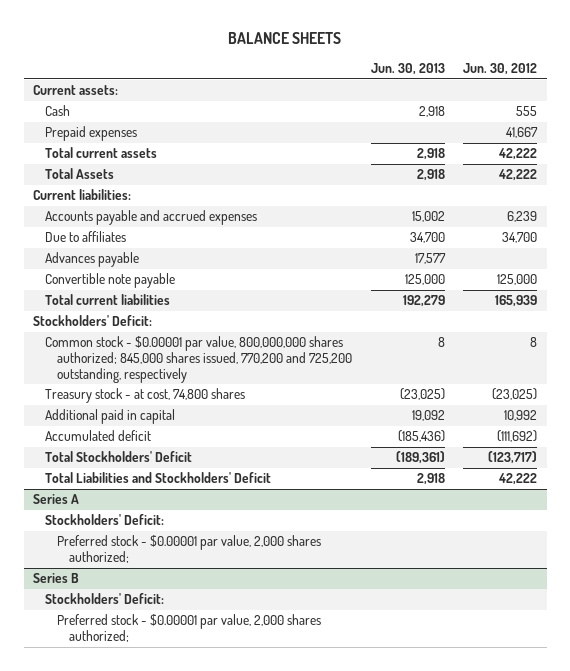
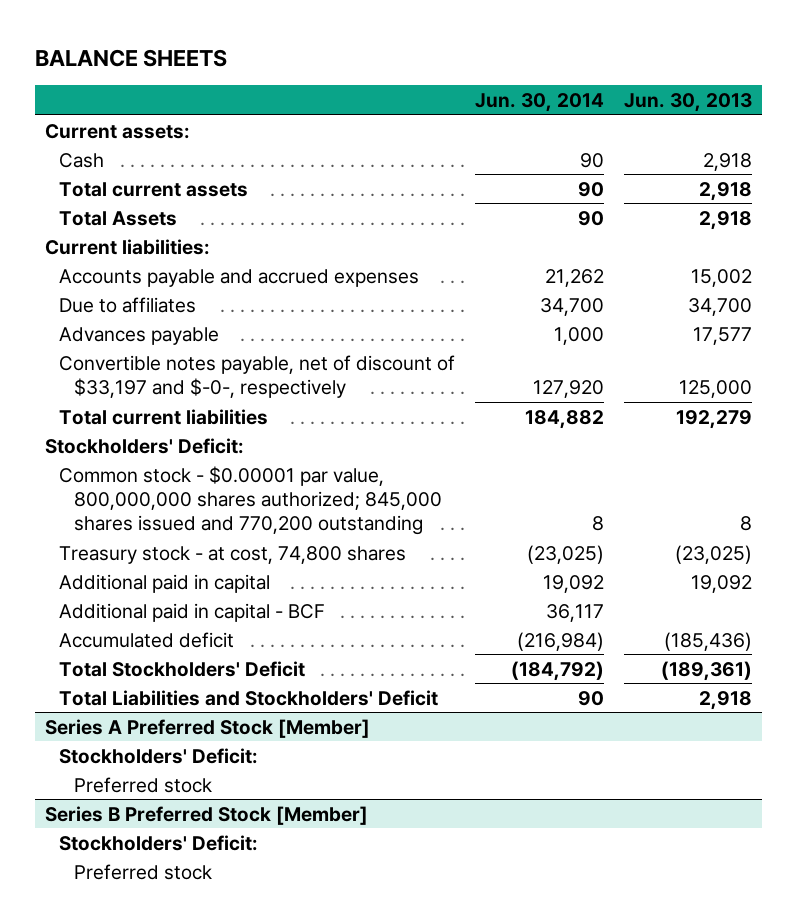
[463,63,538,76] Jun. 30, 2012 -> none
none -> [475,93,605,113] Jun. 30, 2014
[44,126,137,142] Prepaid expenses -> none
[44,273,175,289] Convertible note payable -> [59,354,456,399] Convertible notes payable, net of discount of $33,197 and $-0-, respectively
[44,336,353,383] Common stock - $0.00001 par value, 800,000,000 shares authorized; 845,000 shares issued, 770,200 and 725,200 outstanding, respectively -> [59,465,442,536] Common stock - $0.00001 par value, 800,000,000 shares authorized; 845,000 shares issued and 770,200 outstanding
none -> [59,602,326,622] Additional paid in capital - BCF
[32,494,79,505] Series A -> [44,718,370,738] Series A Preferred Stock [Member]
[57,535,322,564] Preferred stock - $0.00001 par value, 2,000 shares authorized; -> [73,776,212,793] Preferred stock
[32,573,79,584] Series B -> [44,805,368,825] Series B Preferred Stock [Member]
[57,614,322,643] Preferred stock - $0.00001 par value, 2,000 shares authorized; -> [73,863,212,880] Preferred stock

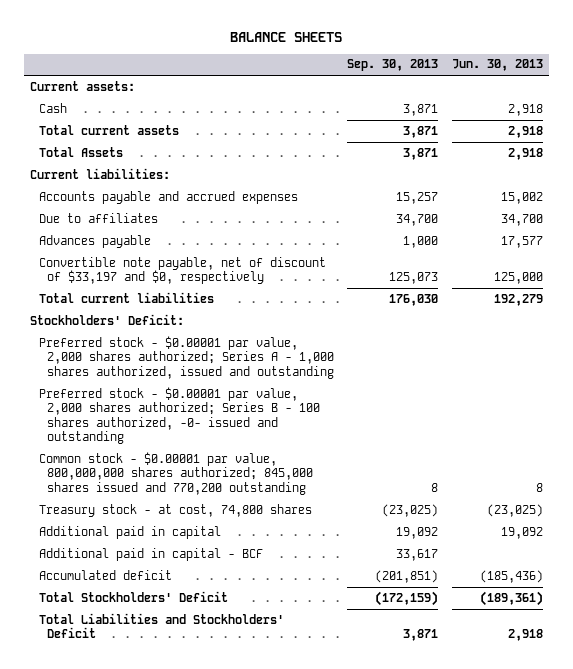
[475,93,605,113] Jun. 30, 2014 -> none
none -> [347,59,439,72] Sep. 30, 2013
[59,354,456,399] Convertible notes payable, net of discount of $33,197 and $-0-, respectively -> [38,256,326,285] Convertible note payable, net of discount of $33,197 and $0, respectively
none -> [38,335,335,379] Preferred stock - $0.00001 par value, 2,000 shares authorized; Series A - 1,000 shares authorized, issued and outstanding
none -> [38,386,321,445] Preferred stock - $0.00001 par value, 2,000 shares authorized; Series B - 100 shares authorized, -0- issued and outstanding
[44,718,370,738] Series A Preferred Stock [Member] -> none
[59,747,259,764] Stockholders' Deficit: -> none
[73,776,212,793] Preferred stock -> none
[44,805,368,825] Series B Preferred Stock [Member] -> none
[59,834,259,851] Stockholders' Deficit: -> none
[73,863,212,880] Preferred stock -> none

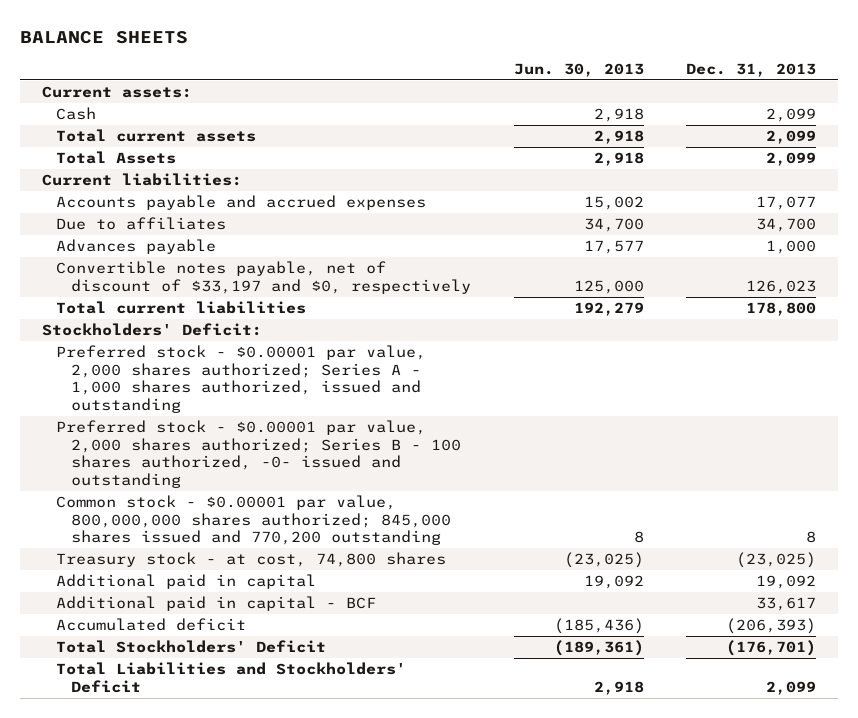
[347,59,439,72] Sep. 30, 2013 -> none
none -> [686,62,817,77] Dec. 31, 2013
[38,256,326,285] Convertible note payable, net of discount of $33,197 and $0, respectively -> [56,261,471,294] Convertible notes payable, net of discount of $33,197 and $0, respectively

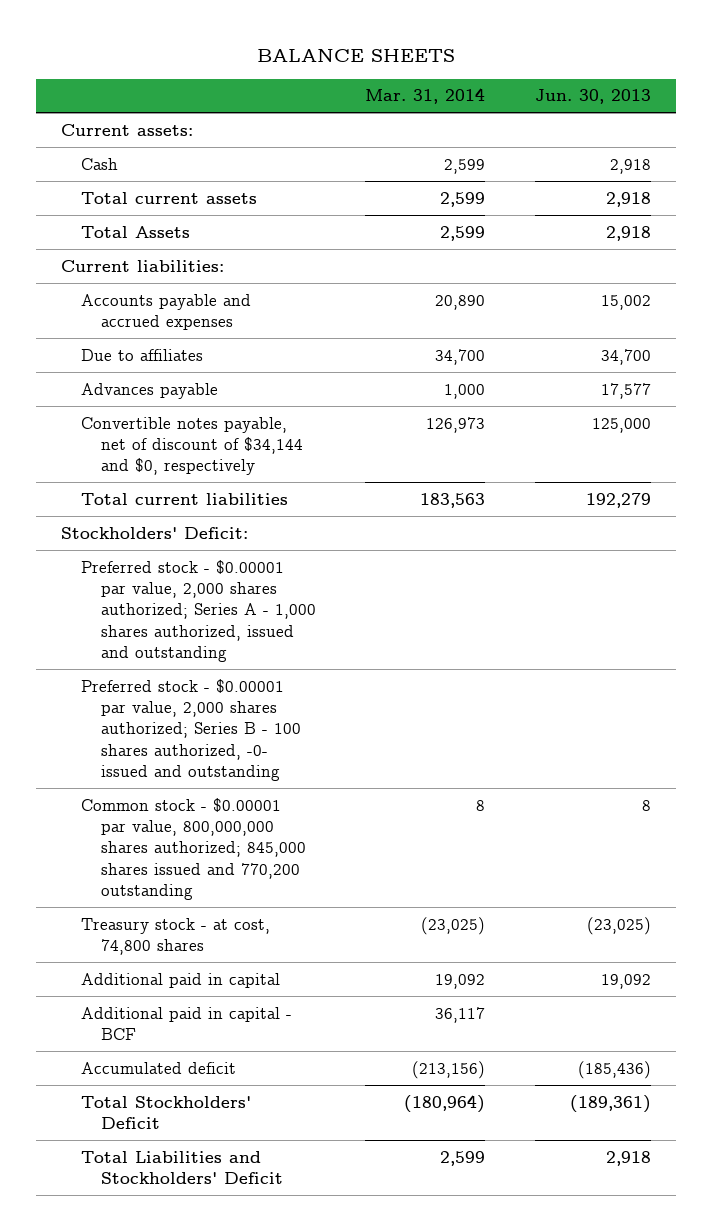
[686,62,817,77] Dec. 31, 2013 -> none
none -> [365,88,486,105] Mar. 31, 2014
[56,261,471,294] Convertible notes payable, net of discount of $33,197 and $0, respectively -> [80,416,303,476] Convertible notes payable, net of discount of $34,144 and $0, respectively

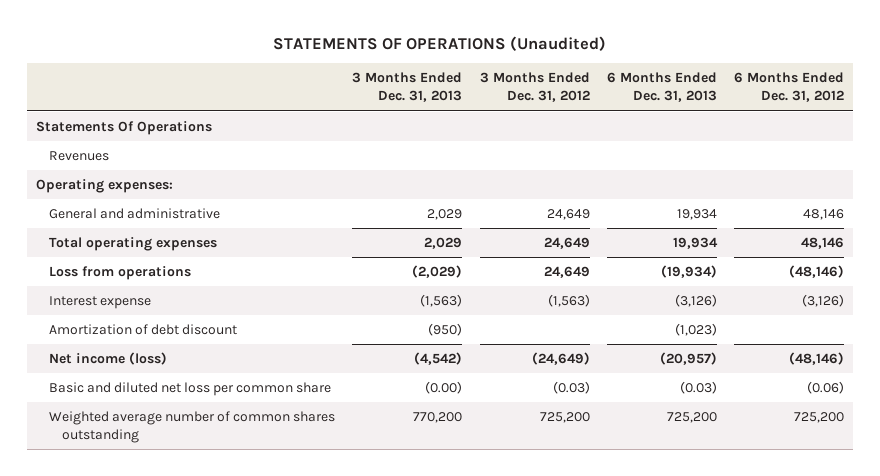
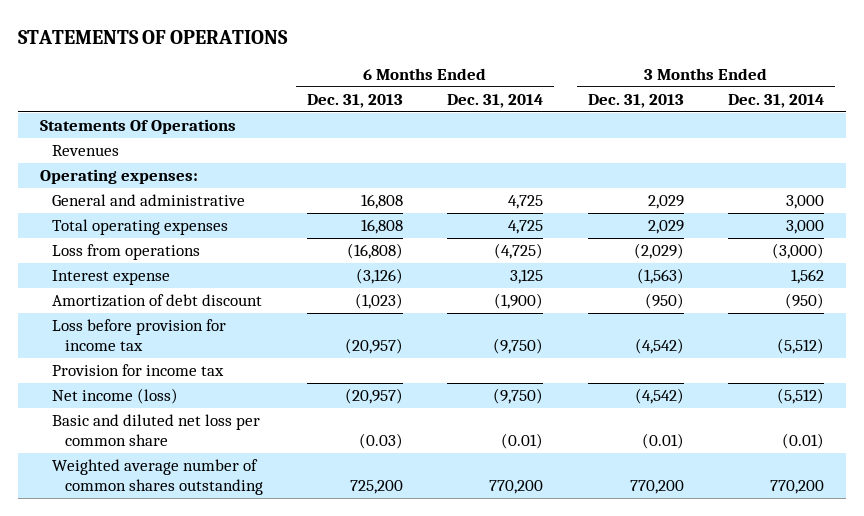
[272,35,606,51] STATEMENTS OF OPERATIONS (Unaudited) -> [17,30,288,45] STATEMENTS OF OPERATIONS
[479,72,590,103] 3 Months Ended Dec. 31, 2012 -> none
[734,72,845,103] 6 Months Ended Dec. 31, 2012 -> none
none -> [447,93,544,108] Dec. 31, 2014
none -> [727,93,824,108] Dec. 31, 2014
[676,209,717,221] 19,934 -> [360,194,403,210] 16,808
[672,237,718,250] 19,934 -> [360,219,403,235] 16,808
[660,265,717,279] (19,934) -> [346,243,403,260] (16,808)
none -> [52,319,227,352] Loss before provision for income tax
none -> [52,364,225,377] Provision for income tax
[425,381,463,395] (0.00) -> [641,433,684,450] (0.01)

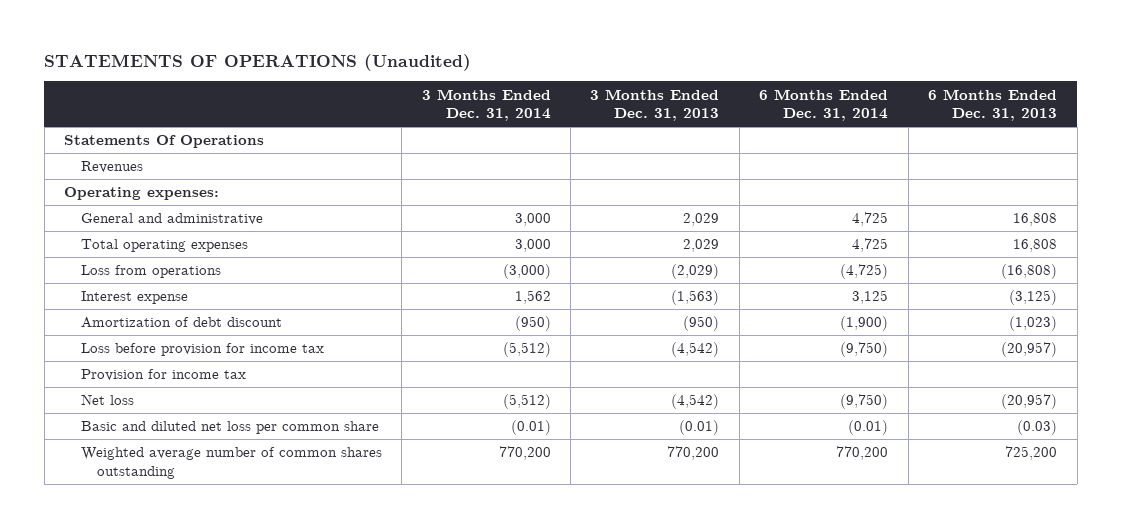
[17,30,288,45] STATEMENTS OF OPERATIONS -> [44,53,472,71] STATEMENTS OF OPERATIONS (Unaudited)
[355,268,403,285] (3,126) -> [1009,290,1058,306] (3,125)
[52,388,179,405] Net income (loss) -> [80,394,134,406] Net loss

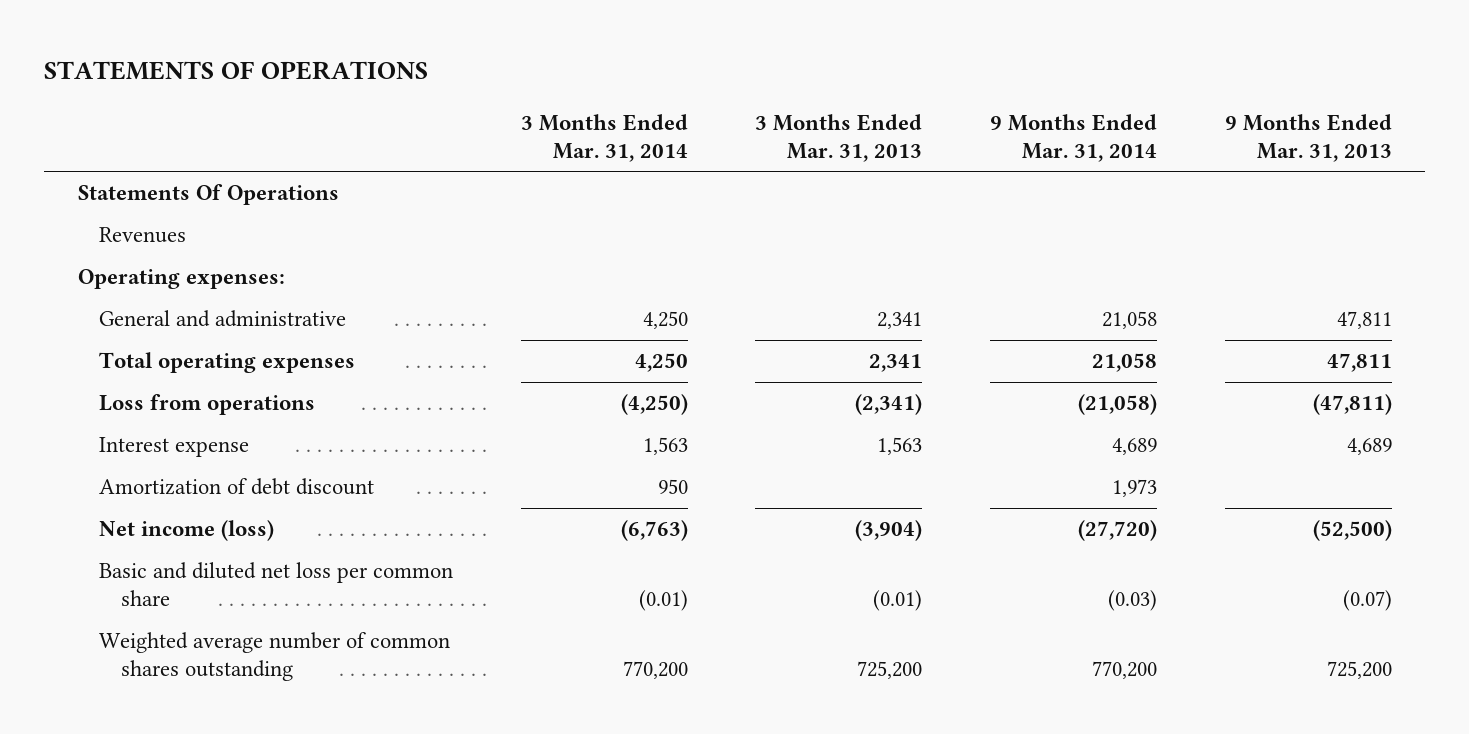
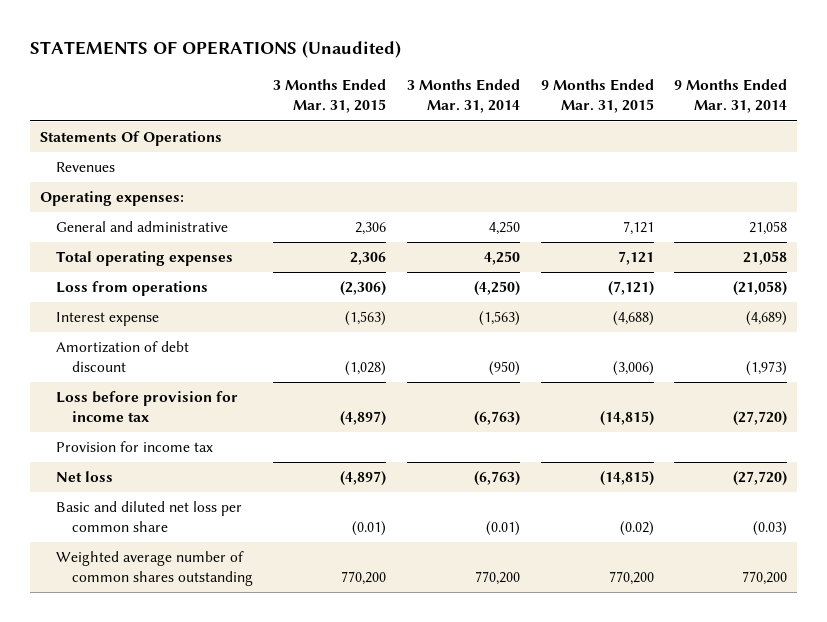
[43,61,428,81] STATEMENTS OF OPERATIONS -> [29,41,401,59] STATEMENTS OF OPERATIONS (Unaudited)
[755,113,923,162] 3 Months Ended Mar. 31, 2013 -> none
[1224,113,1392,162] 9 Months Ended Mar. 31, 2013 -> none
none -> [273,79,387,114] 3 Months Ended Mar. 31, 2015
none -> [540,79,654,114] 9 Months Ended Mar. 31, 2015
[642,437,688,456] 1,563 -> [479,311,521,327] (1,563)
[1112,438,1158,456] 4,689 -> [746,311,788,327] (4,689)
[657,479,688,495] 950 -> [489,361,521,377] (950)
[1112,479,1158,498] 1,973 -> [746,361,788,377] (1,973)
none -> [56,391,239,423] Loss before provision for income tax
none -> [56,441,214,453] Provision for income tax
[99,520,275,542] Net income (loss) -> [56,471,114,483] Net loss

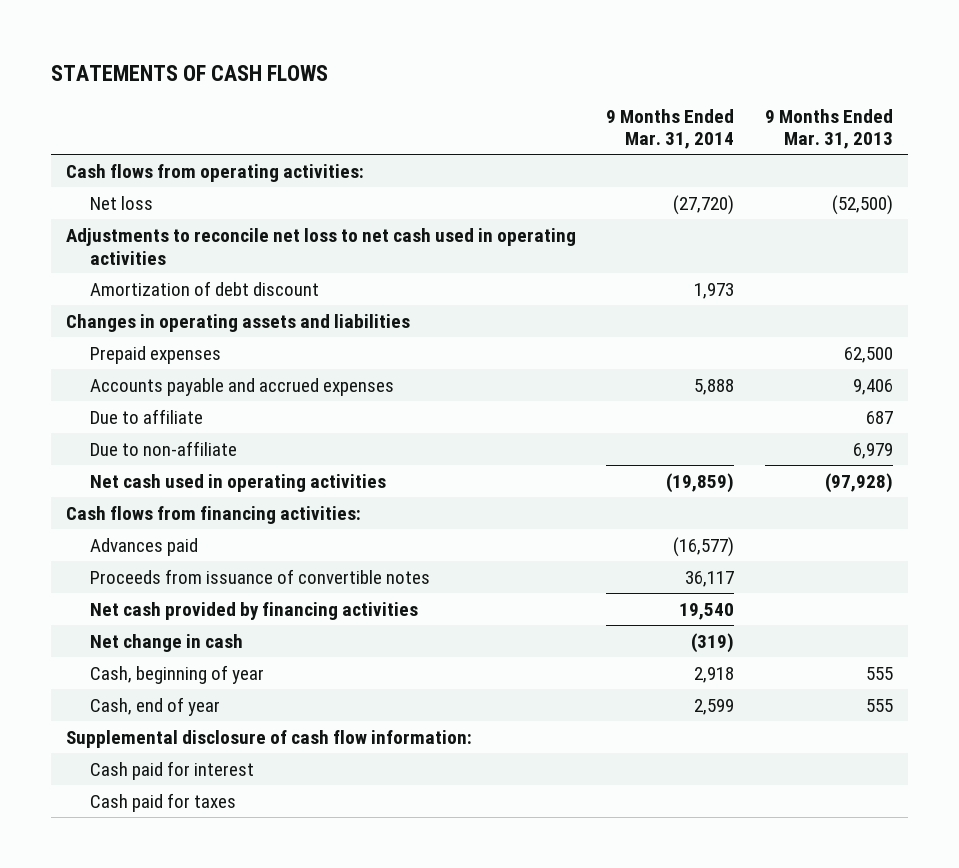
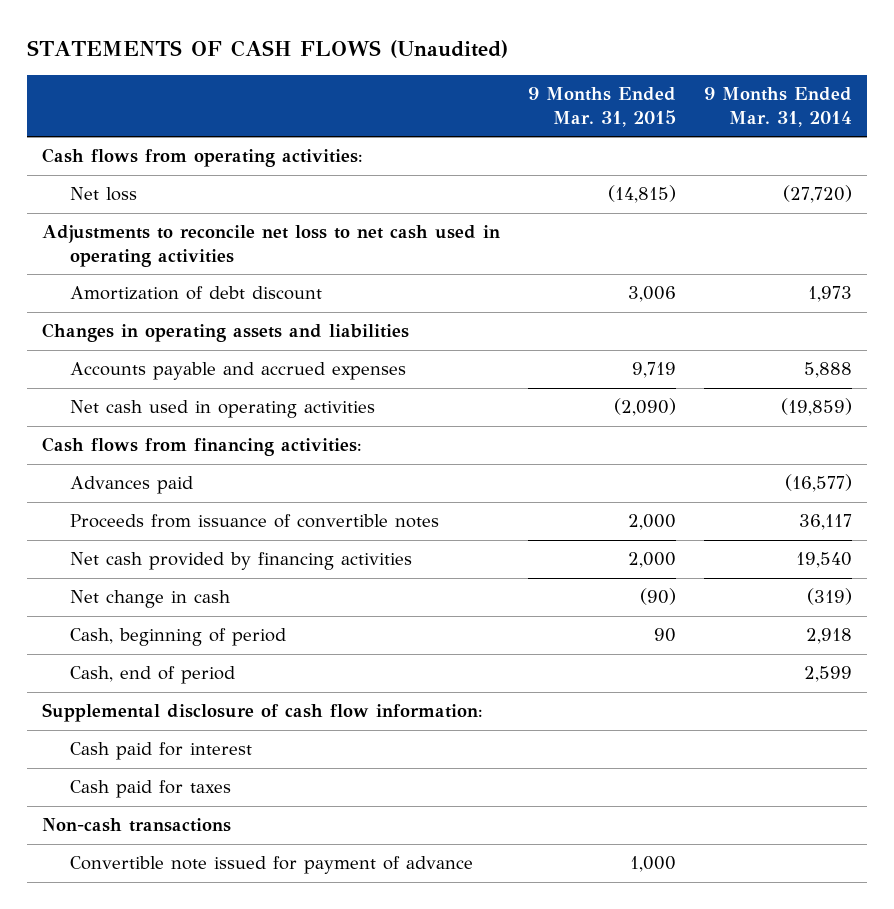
[50,64,328,81] STATEMENTS OF CASH FLOWS -> [27,40,509,59] STATEMENTS OF CASH FLOWS (Unaudited)
[764,108,893,150] 9 Months Ended Mar. 31, 2013 -> none
none -> [528,86,677,127] 9 Months Ended Mar. 31, 2015
[90,345,222,364] Prepaid expenses -> none
[90,408,204,424] Due to affiliate -> none
[90,440,238,456] Due to non-affiliate -> none
[90,664,265,684] Cash, beginning of year -> [70,628,287,647] Cash, beginning of period
[90,696,221,716] Cash, end of year -> [70,666,236,685] Cash, end of period
none -> [41,818,231,833] Non-cash transactions
none -> [70,856,474,875] Convertible note issued for payment of advance

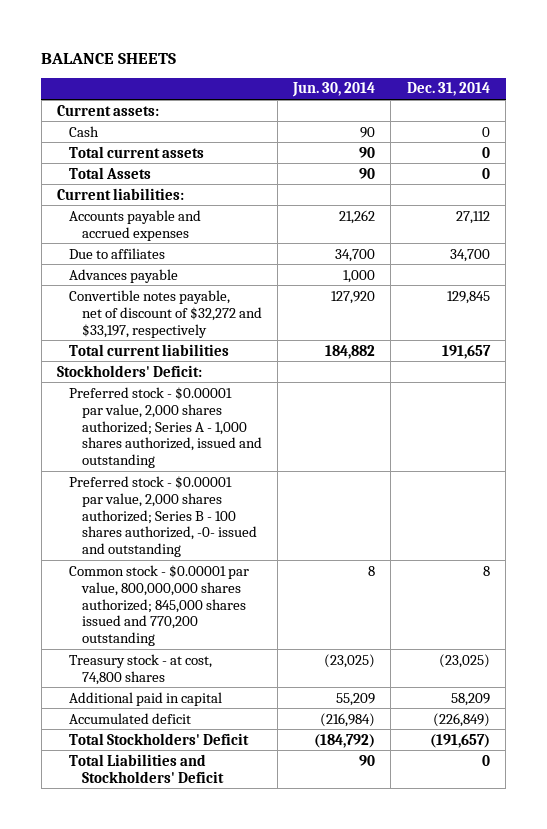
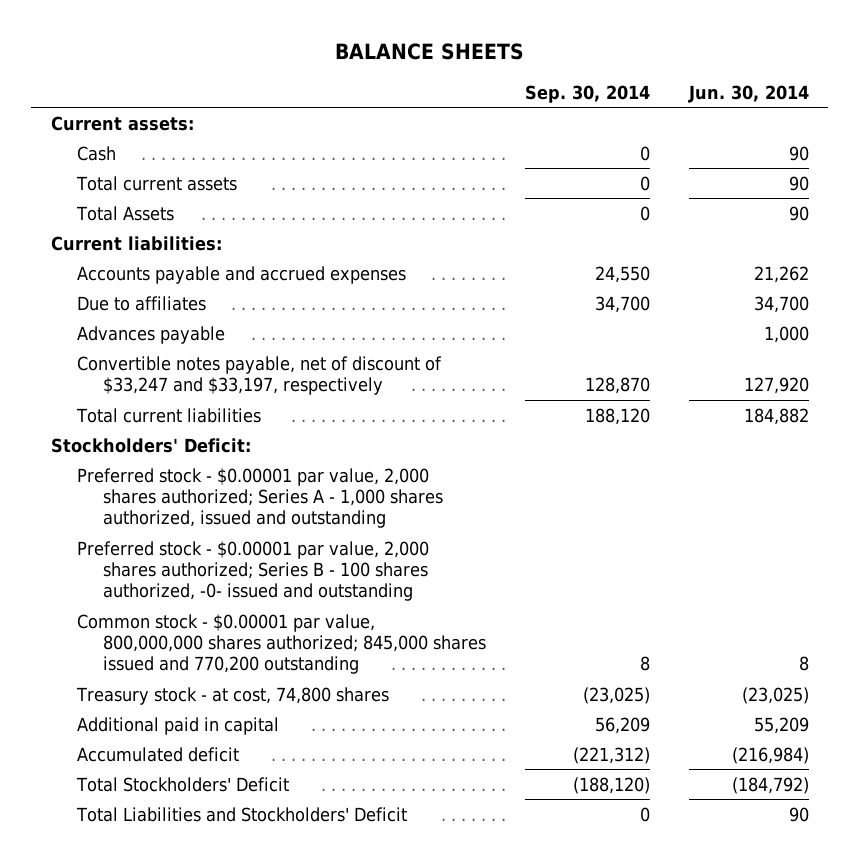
[406,82,490,97] Dec. 31, 2014 -> none
none -> [524,84,650,103] Sep. 30, 2014
[69,289,262,338] Convertible notes payable, net of discount of $32,272 and $33,197, respectively -> [76,355,442,395] Convertible notes payable, net of discount of $33,247 and $33,197, respectively

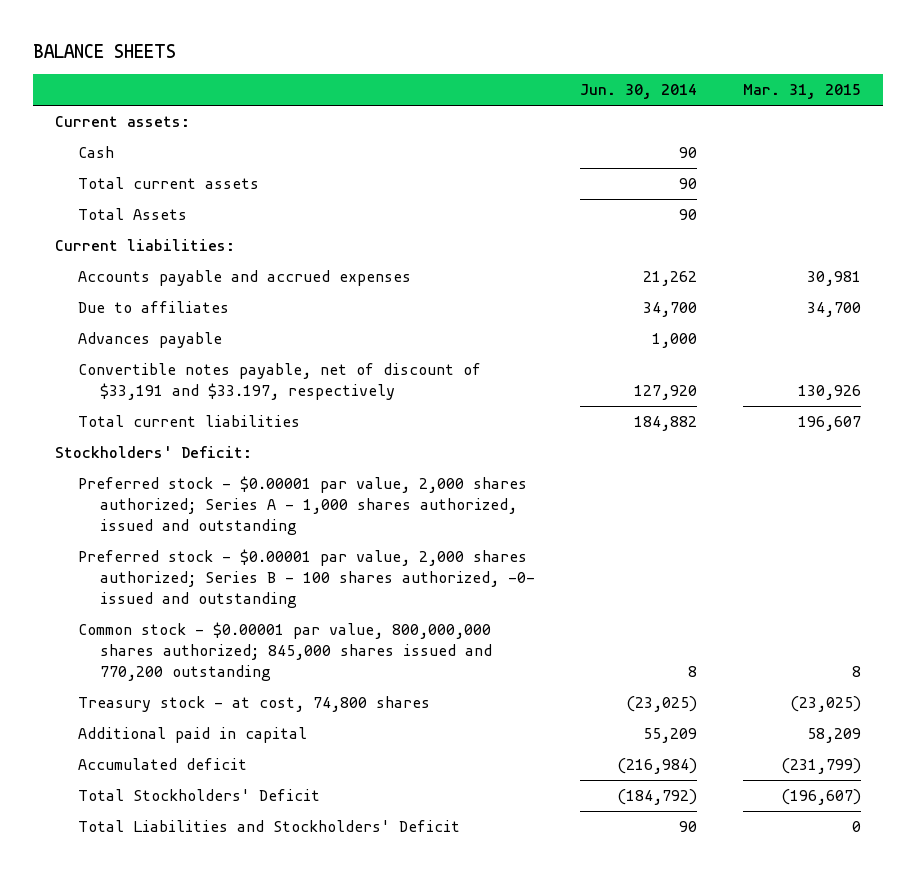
[524,84,650,103] Sep. 30, 2014 -> none
none -> [742,84,861,100] Mar. 31, 2015
[76,355,442,395] Convertible notes payable, net of discount of $33,247 and $33,197, respectively -> [77,363,481,401] Convertible notes payable, net of discount of $33,191 and $33.197, respectively

